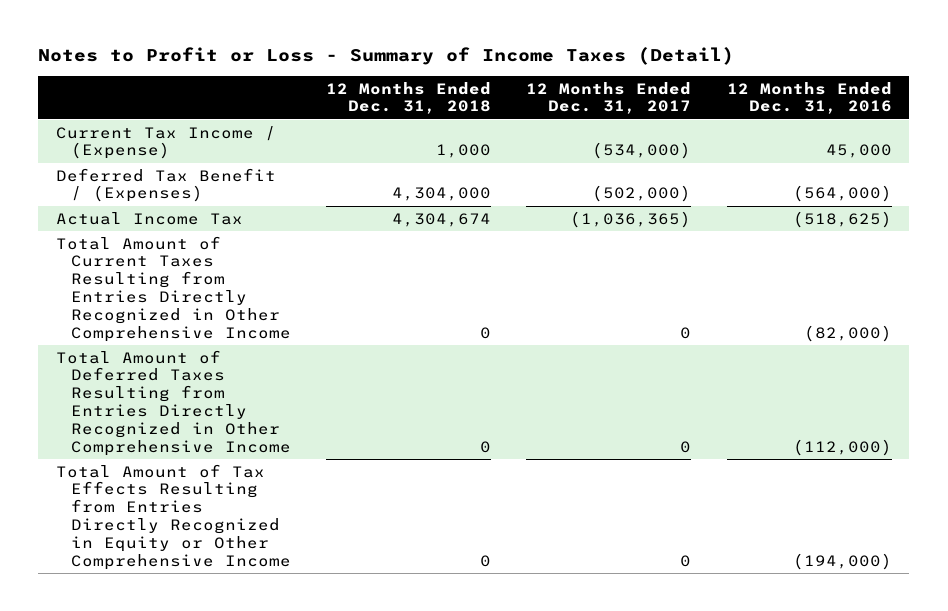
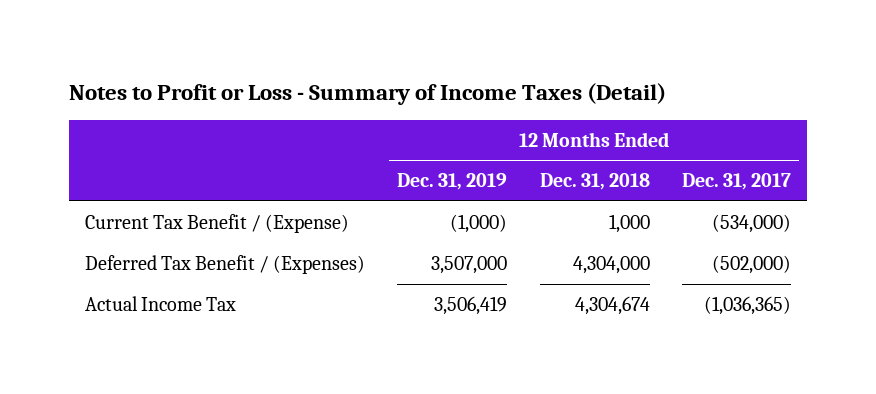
[726,81,892,115] 12 Months Ended Dec. 31, 2016 -> none
none -> [397,173,508,191] Dec. 31, 2019
[56,125,277,160] Current Tax Income / (Expense) -> [85,214,350,234] Current Tax Benefit / (Expense)
[56,235,291,343] Total Amount of Current Taxes Resulting from Entries Directly Recognized in Other Comprehensive Income -> none
[56,349,291,457] Total Amount of Deferred Taxes Resulting from Entries Directly Recognized in Other Comprehensive Income -> none
[56,463,291,571] Total Amount of Tax Effects Resulting from Entries Directly Recognized in Equity or Other Comprehensive Income -> none

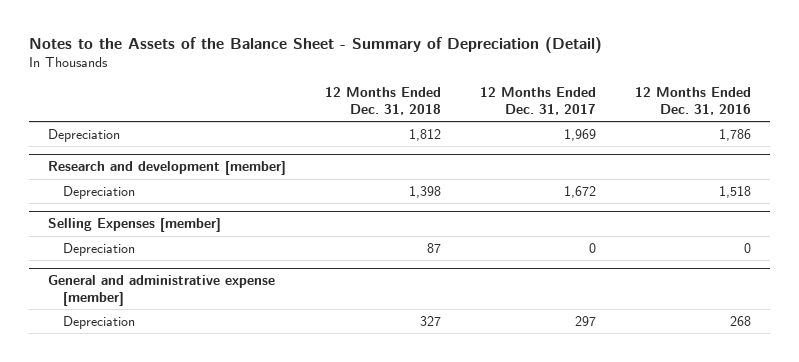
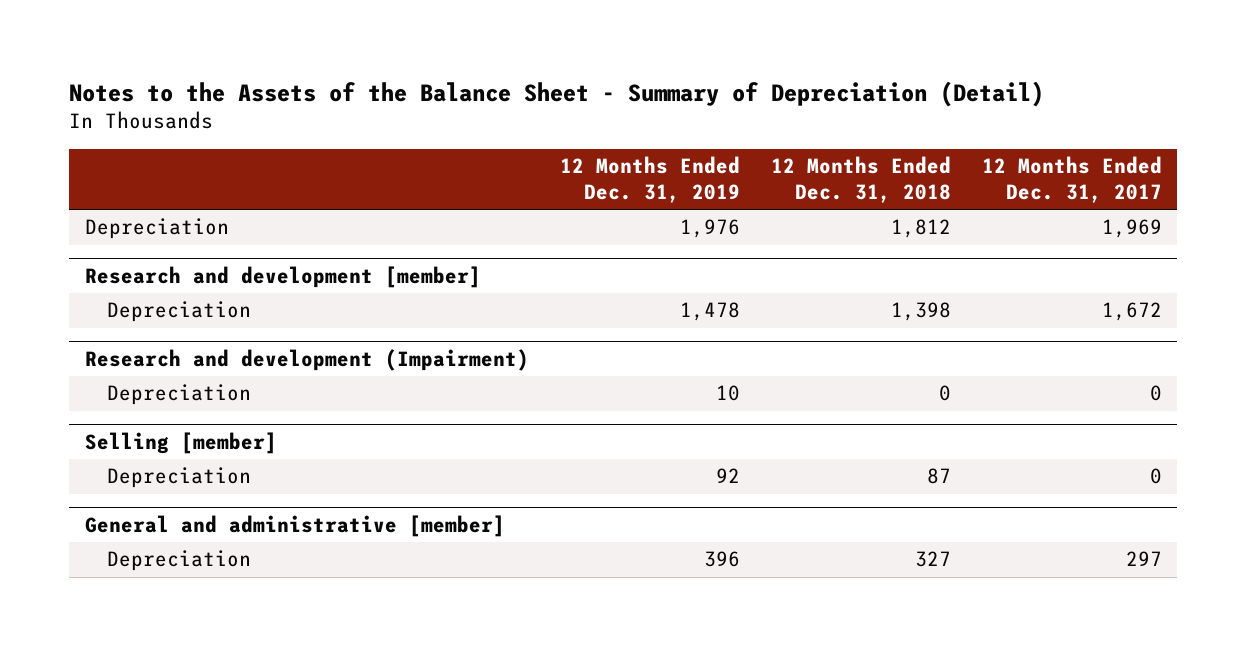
[634,87,751,115] 12 Months Ended Dec. 31, 2016 -> none
none -> [559,156,740,204] 12 Months Ended Dec. 31, 2019
none -> [84,348,529,371] Research and development (Impairment)
none -> [106,384,251,406] Depreciation
[48,218,222,233] Selling Expenses [member] -> [84,431,277,454] Selling [member]
[48,275,276,306] General and administrative expense [member] -> [84,514,505,537] General and administrative [member]

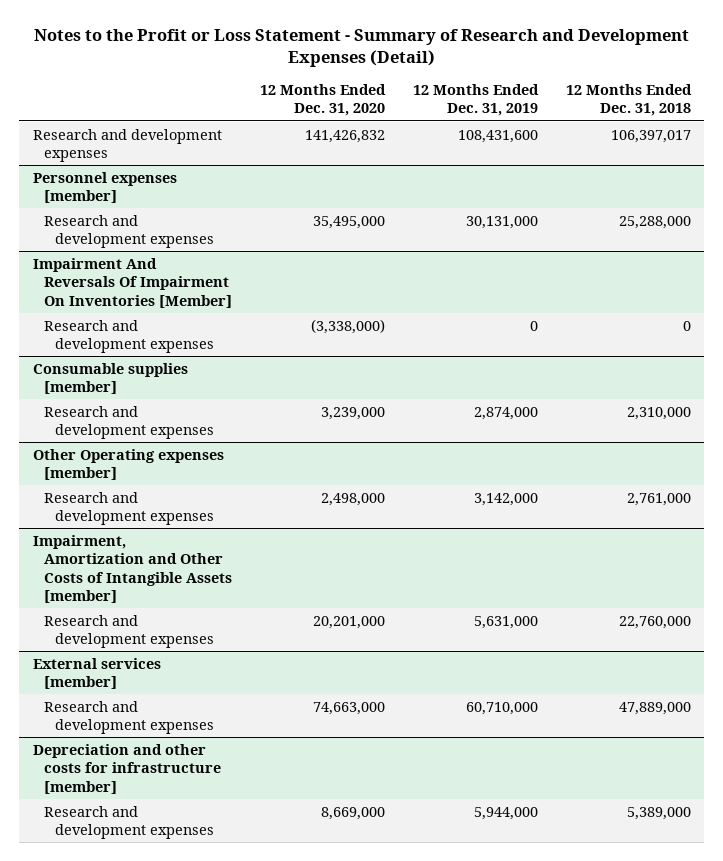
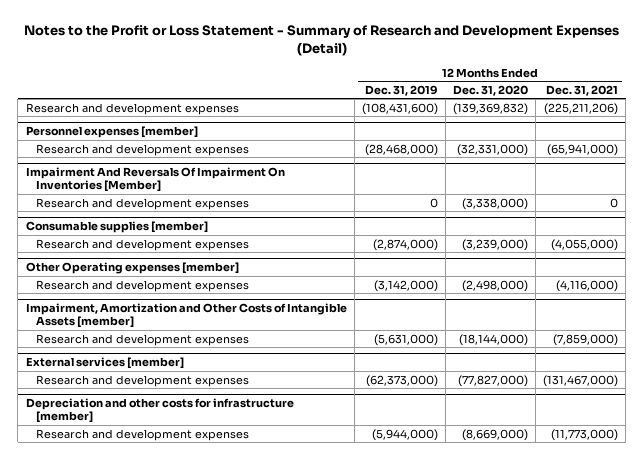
[565,83,692,117] 12 Months Ended Dec. 31, 2018 -> none
none -> [546,84,619,96] Dec. 31, 2021
[304,129,385,143] 141,426,832 -> [453,102,529,115] (139,369,832)
[457,129,538,143] 108,431,600 -> [361,102,438,115] (108,431,600)
[312,215,385,229] 35,495,000 -> [457,143,529,156] (32,331,000)
[465,215,538,229] 30,131,000 -> [364,143,438,156] (28,468,000)
[320,406,385,420] 3,239,000 -> [462,238,529,251] (3,239,000)
[473,406,538,420] 2,874,000 -> [372,238,438,251] (2,874,000)
[320,492,385,506] 2,498,000 -> [462,279,529,292] (2,498,000)
[473,492,538,506] 3,142,000 -> [373,279,438,292] (3,142,000)
[312,615,385,629] 20,201,000 -> [459,333,529,346] (18,144,000)
[473,615,538,629] 5,631,000 -> [373,333,438,346] (5,631,000)
[312,701,385,715] 74,663,000 -> [458,374,529,387] (77,827,000)
[465,701,538,715] 60,710,000 -> [365,374,438,387] (62,373,000)
[320,806,385,820] 8,669,000 -> [462,428,529,441] (8,669,000)
[473,806,538,820] 5,944,000 -> [371,428,438,441] (5,944,000)

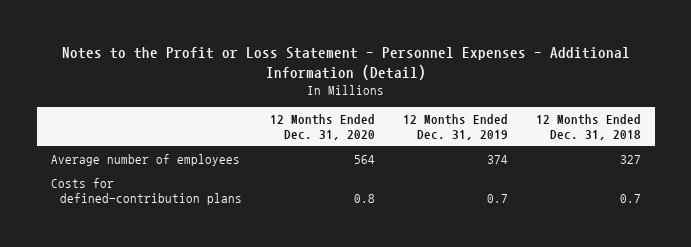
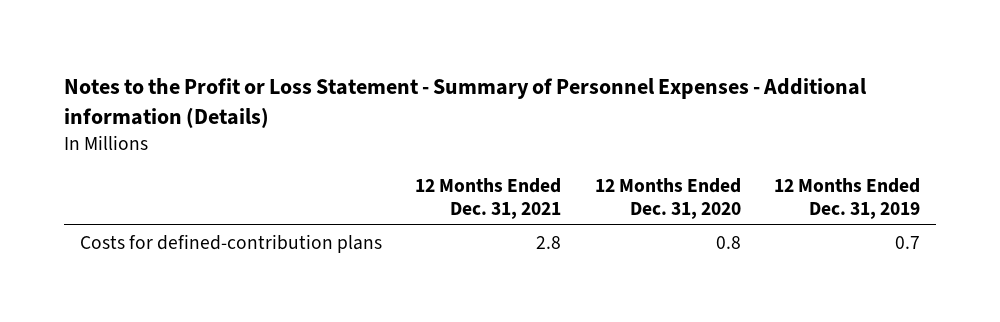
[61,46,630,80] Notes to the Profit or Loss Statement - Personnel Expenses - Additional Information (Detail) -> [63,77,867,128] Notes to the Profit or Loss Statement - Summary of Personnel Expenses - Additional information (Details)
[535,114,641,141] 12 Months Ended Dec. 31, 2018 -> none
none -> [415,177,562,219] 12 Months Ended Dec. 31, 2021
[50,154,240,167] Average number of employees -> none

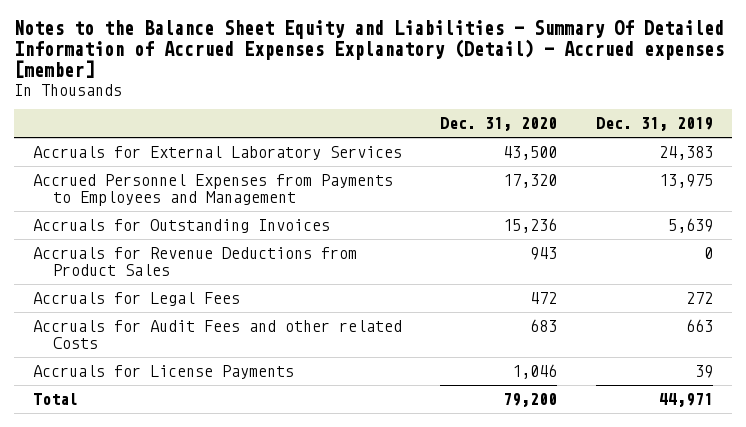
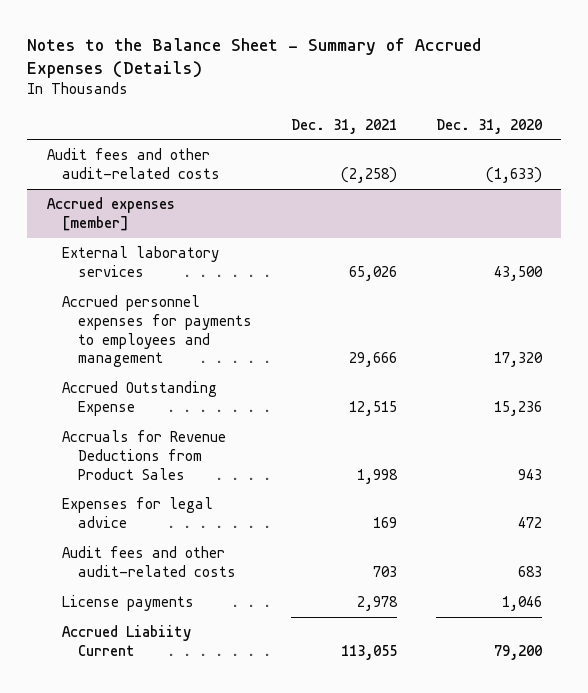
[13,19,724,79] Notes to the Balance Sheet Equity and Liabilities - Summary Of Detailed Information of Accrued Expenses Explanatory (Detail) - Accrued expenses [member] -> [27,37,482,79] Notes to the Balance Sheet - Summary of Accrued Expenses (Details)
[595,117,713,132] Dec. 31, 2019 -> none
none -> [290,118,397,134] Dec. 31, 2021
none -> [46,148,221,179] Audit fees and other audit-related costs
none -> [46,197,175,231] Accrued expenses [member]
[32,146,402,161] Accruals for External Laboratory Services -> [62,246,220,277] External laboratory services
[32,174,393,207] Accrued Personnel Expenses from Payments to Employees and Management -> [62,295,252,368] Accrued personnel expenses for payments to employees and management
[32,219,330,234] Accruals for Outstanding Invoices -> [62,381,218,416] Accrued Outstanding Expense
[32,292,240,307] Accruals for Legal Fees -> [62,497,214,528] Expenses for legal advice
[32,320,402,350] Accruals for Audit Fees and other related Costs -> [62,546,236,577] Audit fees and other audit-related costs
[32,365,294,380] Accruals for License Payments -> [62,595,195,612] License payments
[32,393,78,406] Total -> [62,625,192,656] Accrued Liabiity Current

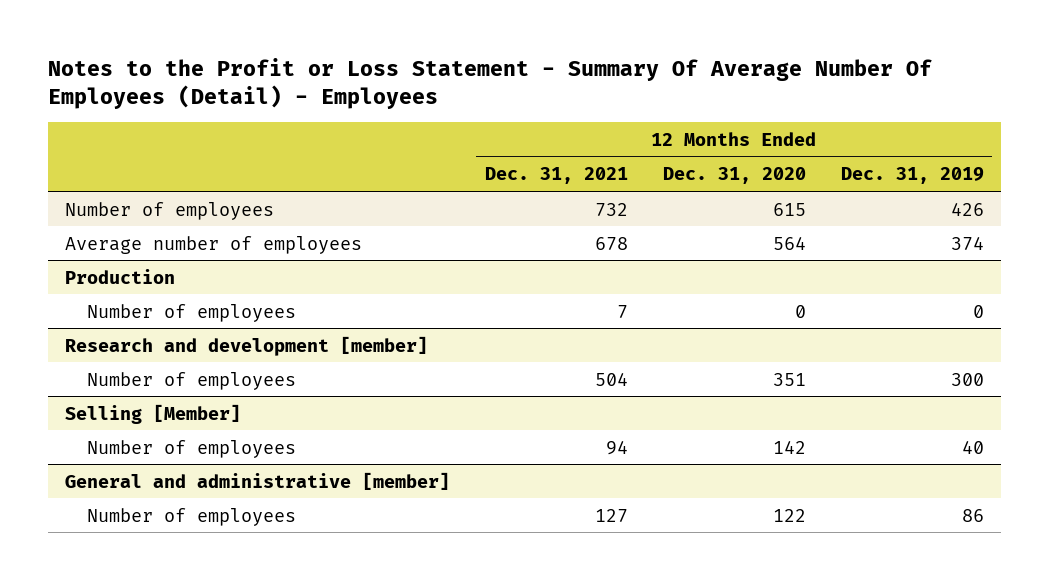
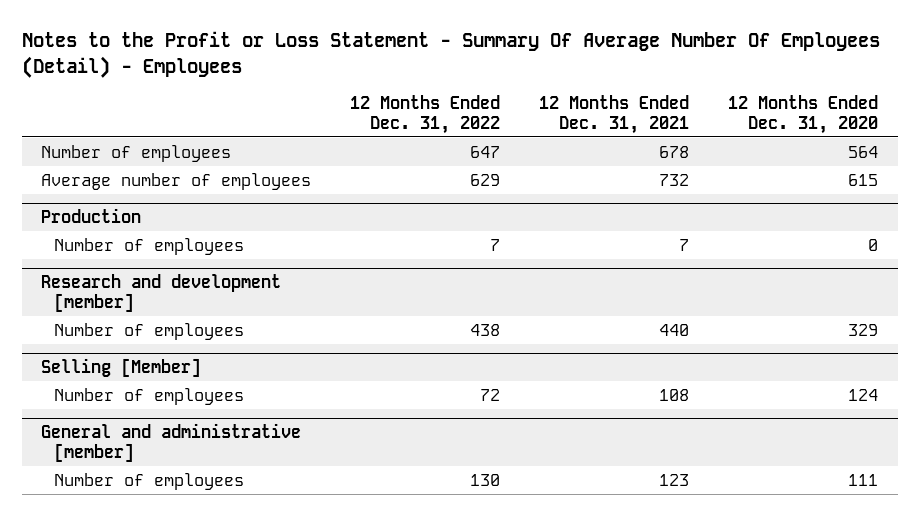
[840,167,984,185] Dec. 31, 2019 -> none
none -> [350,95,501,134] 12 Months Ended Dec. 31, 2022
[595,202,629,216] 732 -> [659,145,690,158] 678
[772,202,806,216] 615 -> [848,145,879,158] 564
[595,236,629,250] 678 -> [659,173,690,186] 732
[772,236,806,250] 564 -> [848,173,879,186] 615
[595,372,629,386] 504 -> [659,323,690,336] 440
[772,372,806,386] 351 -> [848,323,879,336] 329
[606,440,629,455] 94 -> [659,388,690,401] 108
[772,440,806,454] 142 -> [848,388,879,401] 124
[595,508,629,522] 127 -> [659,473,690,486] 123
[772,508,806,522] 122 -> [848,473,879,486] 111

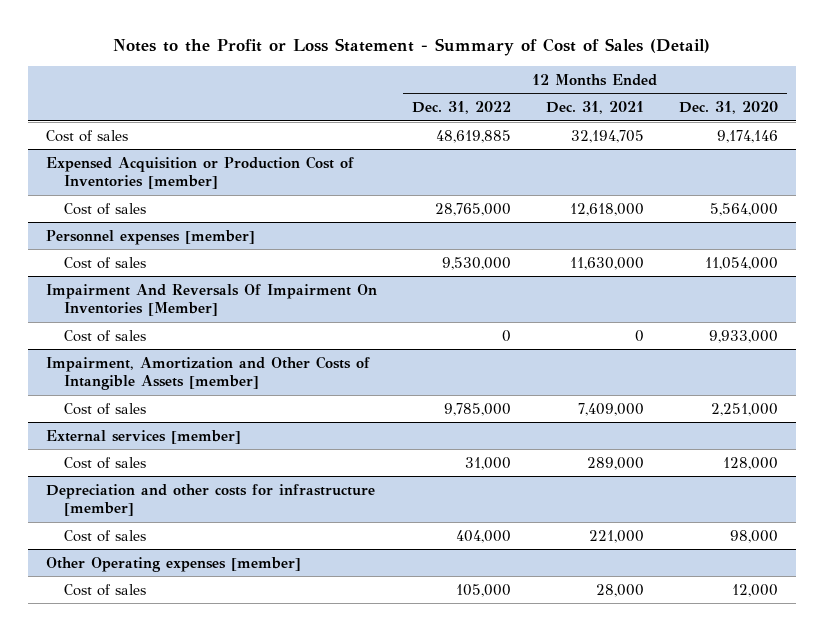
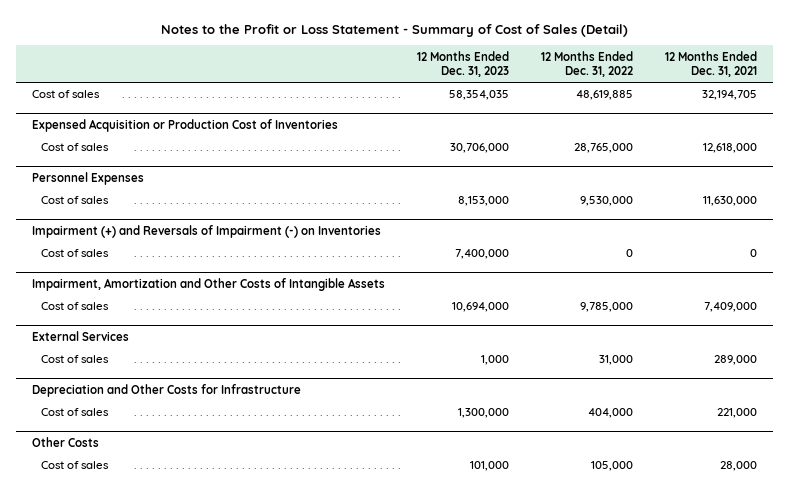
[679,101,779,115] Dec. 31, 2020 -> none
none -> [417,50,510,77] 12 Months Ended Dec. 31, 2023
[45,155,354,190] Expensed Acquisition or Production Cost of Inventories [member] -> [31,118,338,132] Expensed Acquisition or Production Cost of Inventories
[45,229,255,245] Personnel expenses [member] -> [31,171,144,185] Personnel Expenses
[45,283,377,317] Impairment And Reversals Of Impairment On Inventories [Member] -> [31,224,381,238] Impairment (+) and Reversals of Impairment (-) on Inventories
[45,355,370,391] Impairment, Amortization and Other Costs of Intangible Assets [member] -> [31,277,385,291] Impairment, Amortization and Other Costs of Intangible Assets
[45,429,241,444] External services [member] -> [31,330,129,341] External Services
[45,483,375,517] Depreciation and other costs for infrastructure [member] -> [31,383,301,397] Depreciation and Other Costs for Infrastructure
[45,556,301,572] Other Operating expenses [member] -> [31,436,99,447] Other Costs

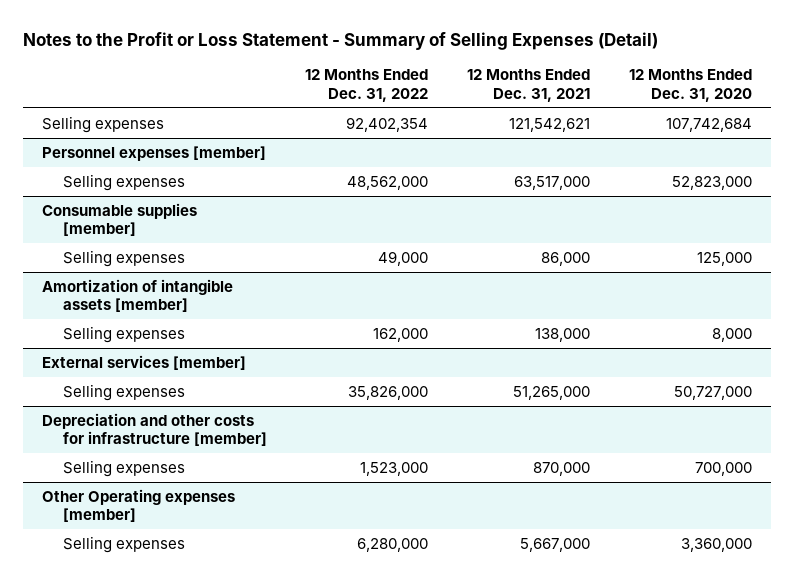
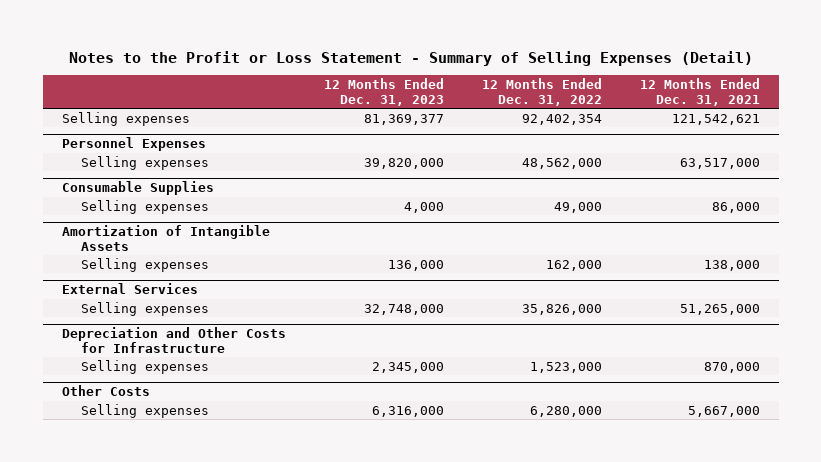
[628,69,752,102] 12 Months Ended Dec. 31, 2020 -> none
none -> [323,77,444,106] 12 Months Ended Dec. 31, 2023
[42,145,267,161] Personnel expenses [member] -> [61,137,206,152] Personnel Expenses
[42,202,198,237] Consumable supplies [member] -> [61,181,214,196] Consumable Supplies
[42,278,234,313] Amortization of intangible assets [member] -> [61,225,270,251] Amortization of Intangible Assets
[42,354,247,370] External services [member] -> [61,283,198,295] External Services
[42,412,267,447] Depreciation and other costs for infrastructure [member] -> [61,327,286,353] Depreciation and Other Costs for Infrastructure
[42,488,236,523] Other Operating expenses [member] -> [61,385,150,397] Other Costs

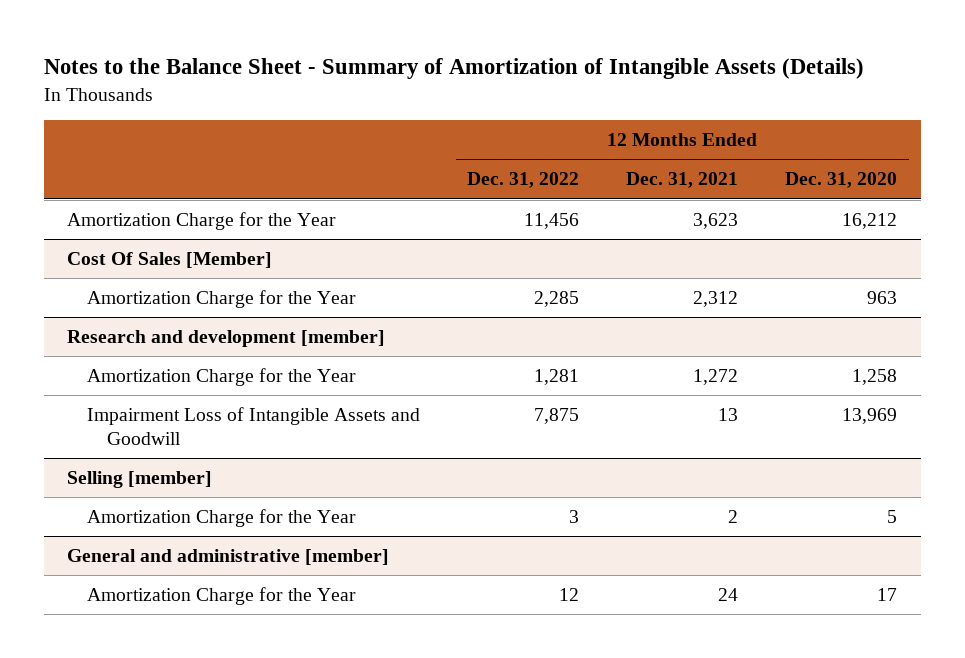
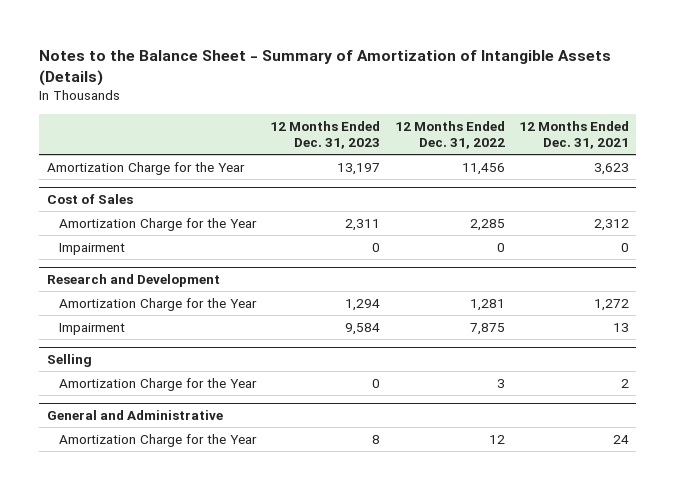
[785,172,898,189] Dec. 31, 2020 -> none
none -> [270,120,381,150] 12 Months Ended Dec. 31, 2023
[67,251,273,268] Cost Of Sales [Member] -> [46,194,133,205] Cost of Sales
none -> [58,242,125,255] Impairment
[67,329,386,347] Research and development [member] -> [46,274,220,288] Research and Development
[87,406,421,445] Impairment Loss of Intangible Assets and Goodwill -> [58,322,125,335] Impairment
[67,470,213,488] Selling [member] -> [46,354,92,368] Selling
[67,548,390,565] General and administrative [member] -> [46,410,223,421] General and Administrative

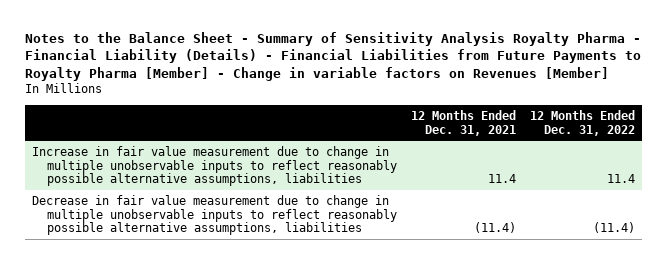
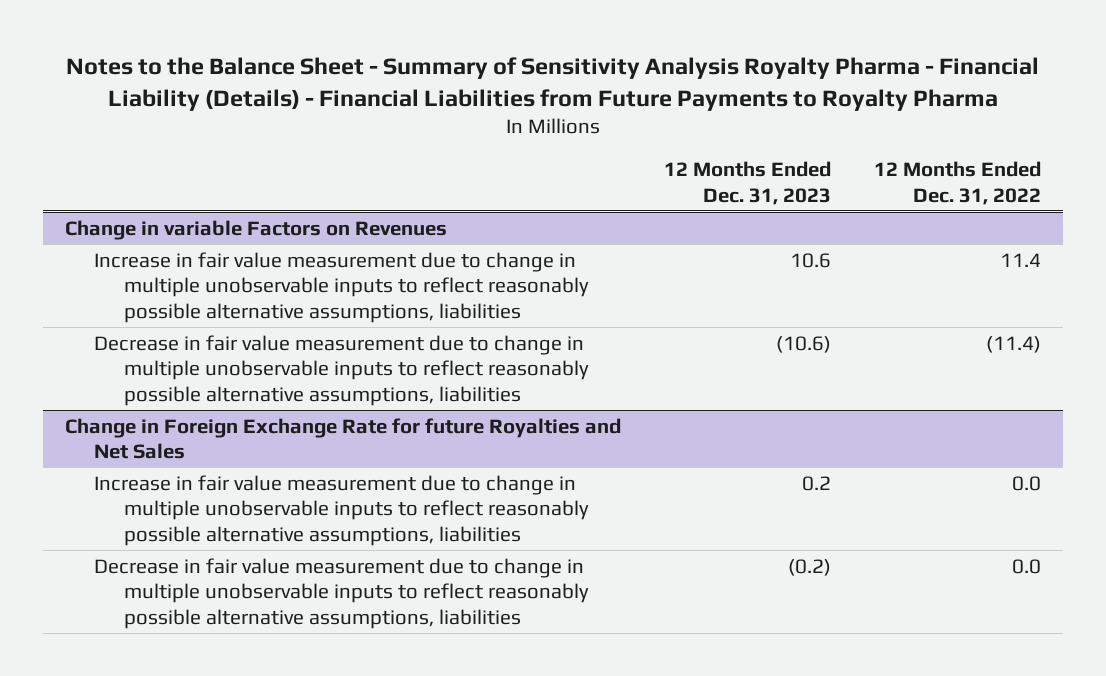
[25,31,642,82] Notes to the Balance Sheet - Summary of Sensitivity Analysis Royalty Pharma - Financial Liability (Details) - Financial Liabilities from Future Payments to Royalty Pharma [Member] - Change in variable factors on Revenues [Member] -> [65,57,1039,111] Notes to the Balance Sheet - Summary of Sensitivity Analysis Royalty Pharma - Financial Liability (Details) - Financial Liabilities from Future Payments to Royalty Pharma
[411,109,517,136] 12 Months Ended Dec. 31, 2021 -> none
none -> [663,161,831,205] 12 Months Ended Dec. 31, 2023
none -> [64,219,447,240] Change in variable Factors on Revenues
none -> [64,417,621,460] Change in Foreign Exchange Rate for future Royalties and Net Sales
none -> [94,474,589,546] Increase in fair value measurement due to change in multiple unobservable inputs to reflect reasonably possible alternative assumptions, liabilities
none -> [94,557,589,629] Decrease in fair value measurement due to change in multiple unobservable inputs to reflect reasonably possible alternative assumptions, liabilities

